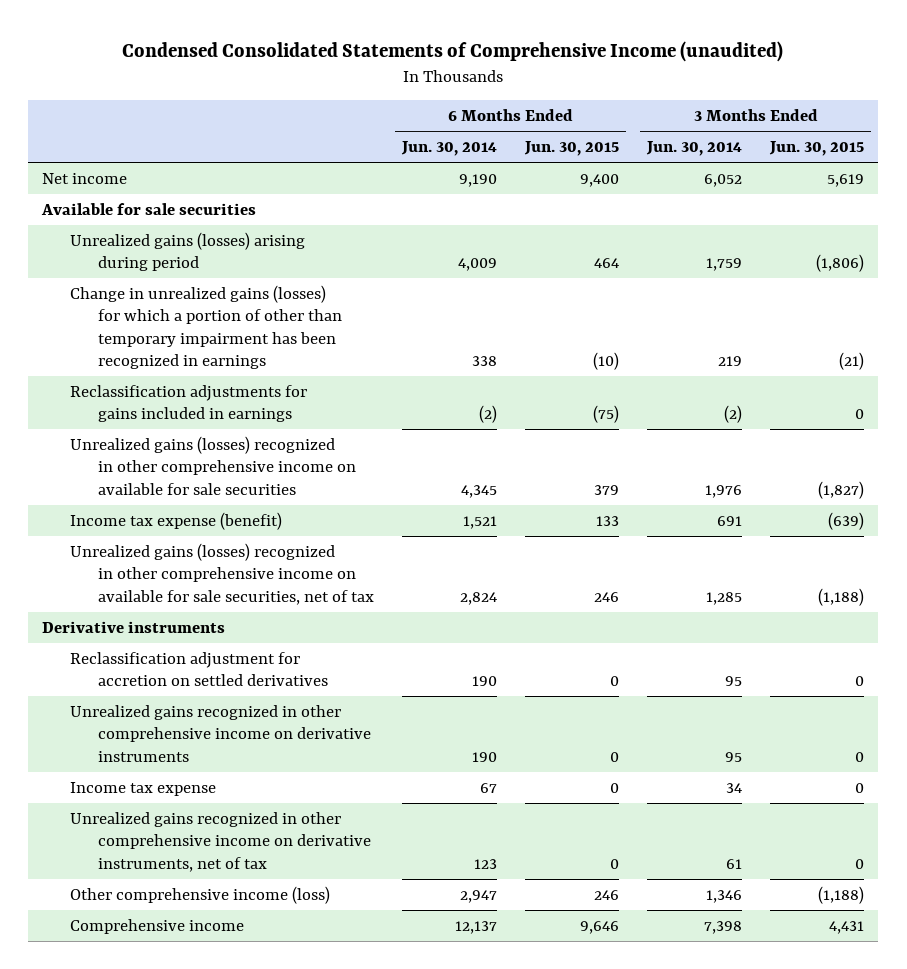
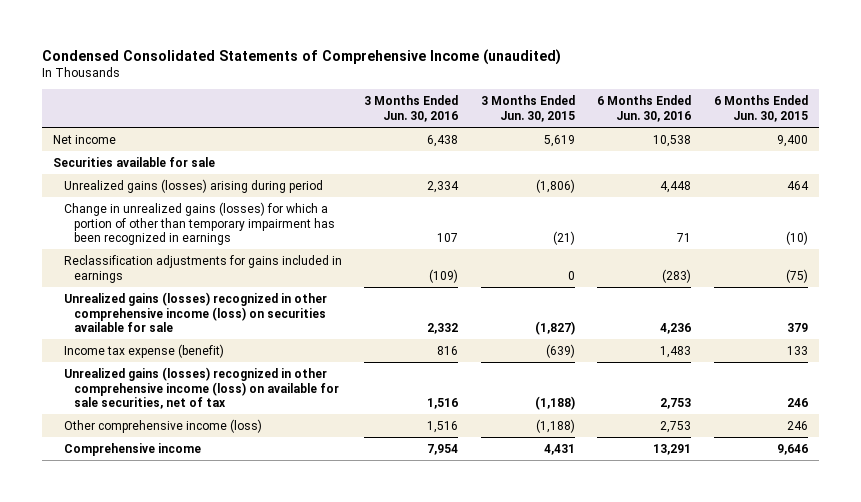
[401,140,498,156] Jun. 30, 2014 -> none
[646,140,743,156] Jun. 30, 2014 -> none
none -> [364,95,459,122] 3 Months Ended Jun. 30, 2016
none -> [597,95,692,122] 6 Months Ended Jun. 30, 2016
[41,202,257,215] Available for sale securities -> [53,156,216,167] Securities available for sale
[70,435,357,495] Unrealized gains (losses) recognized in other comprehensive income on available for sale securities -> [63,291,327,333] Unrealized gains (losses) recognized in other comprehensive income (loss) on securities available for sale
[42,620,226,633] Derivative instruments -> none
[70,651,329,687] Reclassification adjustment for accretion on settled derivatives -> none
[70,704,372,762] Unrealized gains recognized in other comprehensive income on derivative instruments -> none
[70,781,217,796] Income tax expense -> none
[70,811,372,872] Unrealized gains recognized in other comprehensive income on derivative instruments, net of tax -> none
[70,542,375,605] Unrealized gains (losses) recognized in other comprehensive income on available for sale securities, net of tax -> [63,366,339,410] Unrealized gains (losses) recognized in other comprehensive income (loss) on available for sale securities, net of tax

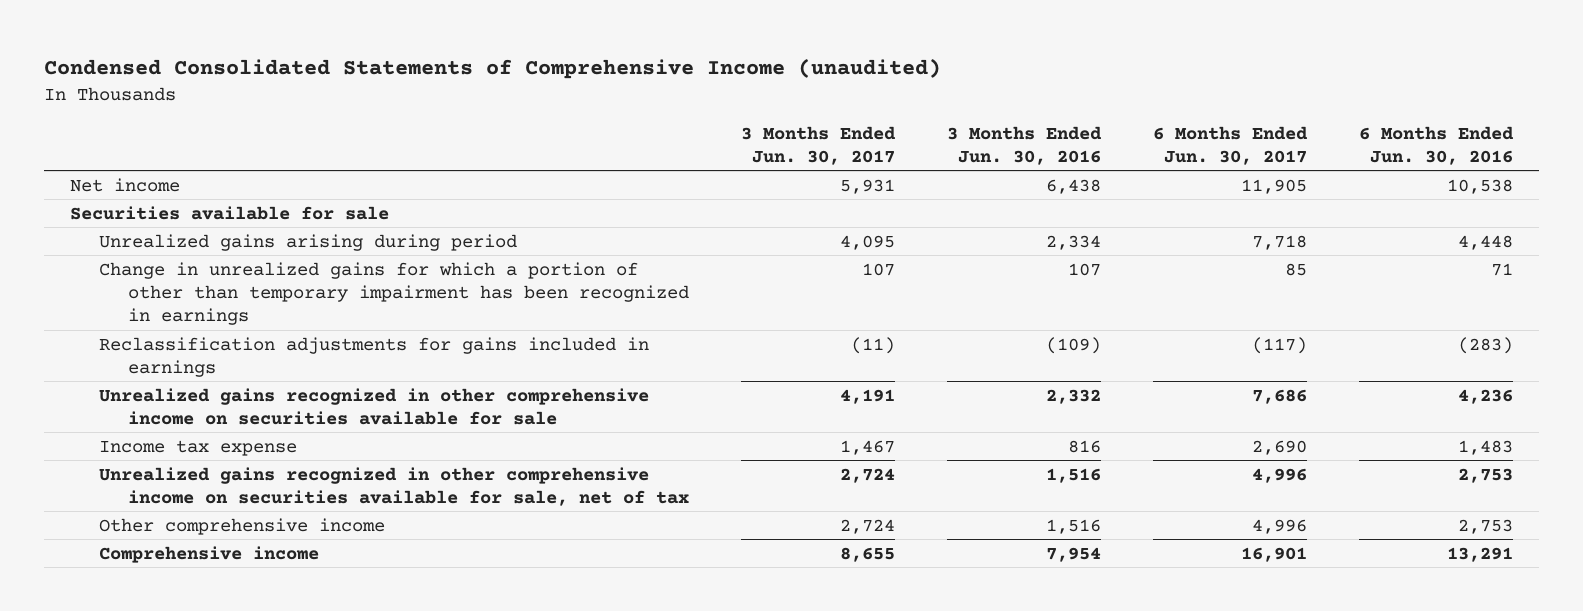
[480,95,575,122] 3 Months Ended Jun. 30, 2015 -> none
[713,95,808,122] 6 Months Ended Jun. 30, 2015 -> none
none -> [740,125,896,166] 3 Months Ended Jun. 30, 2017
none -> [1153,125,1309,166] 6 Months Ended Jun. 30, 2017
[63,178,323,193] Unrealized gains (losses) arising during period -> [98,233,517,251] Unrealized gains arising during period
[63,201,335,246] Change in unrealized gains (losses) for which a portion of other than temporary impairment has been recognized in earnings -> [98,261,689,326] Change in unrealized gains for which a portion of other than temporary impairment has been recognized in earnings
[63,291,327,333] Unrealized gains (losses) recognized in other comprehensive income (loss) on securities available for sale -> [98,387,649,425] Unrealized gains recognized in other comprehensive income on securities available for sale
[63,343,224,358] Income tax expense (benefit) -> [98,439,297,456] Income tax expense
[63,366,339,410] Unrealized gains (losses) recognized in other comprehensive income (loss) on available for sale securities, net of tax -> [98,466,689,506] Unrealized gains recognized in other comprehensive income on securities available for sale, net of tax
[63,418,262,433] Other comprehensive income (loss) -> [98,517,385,535] Other comprehensive income

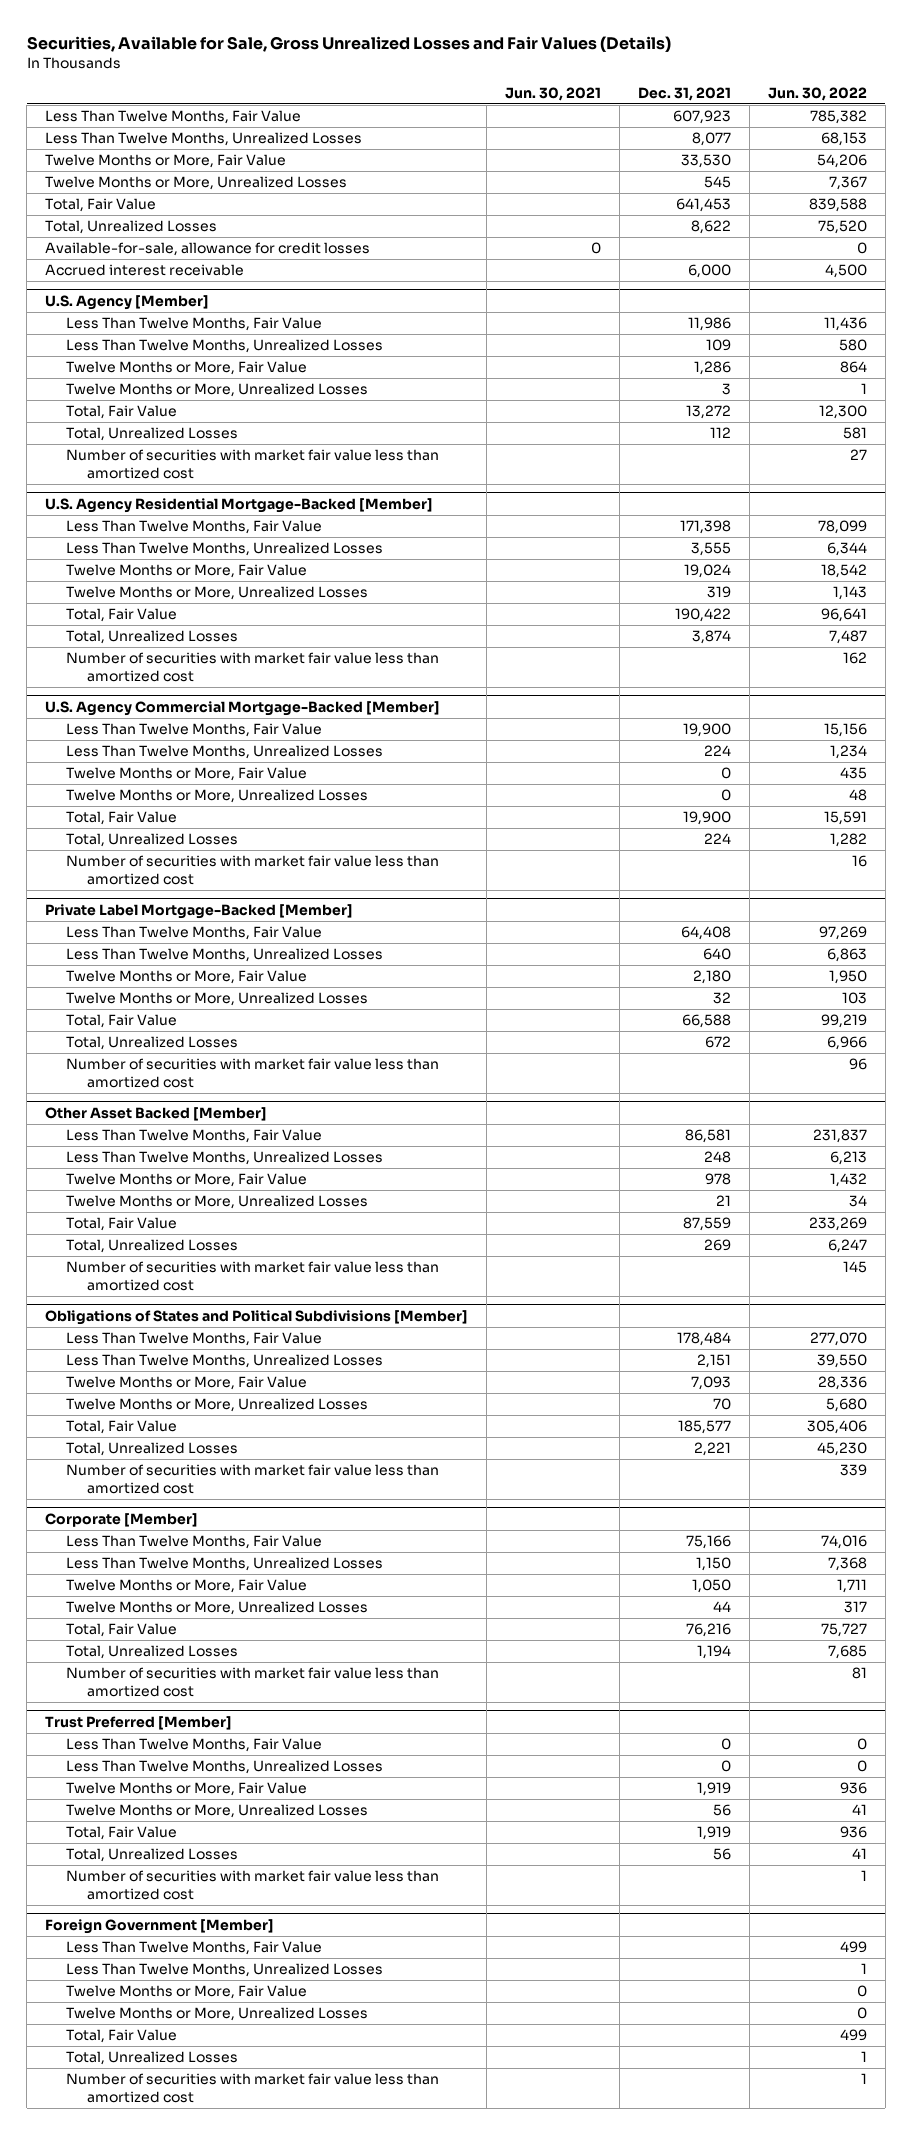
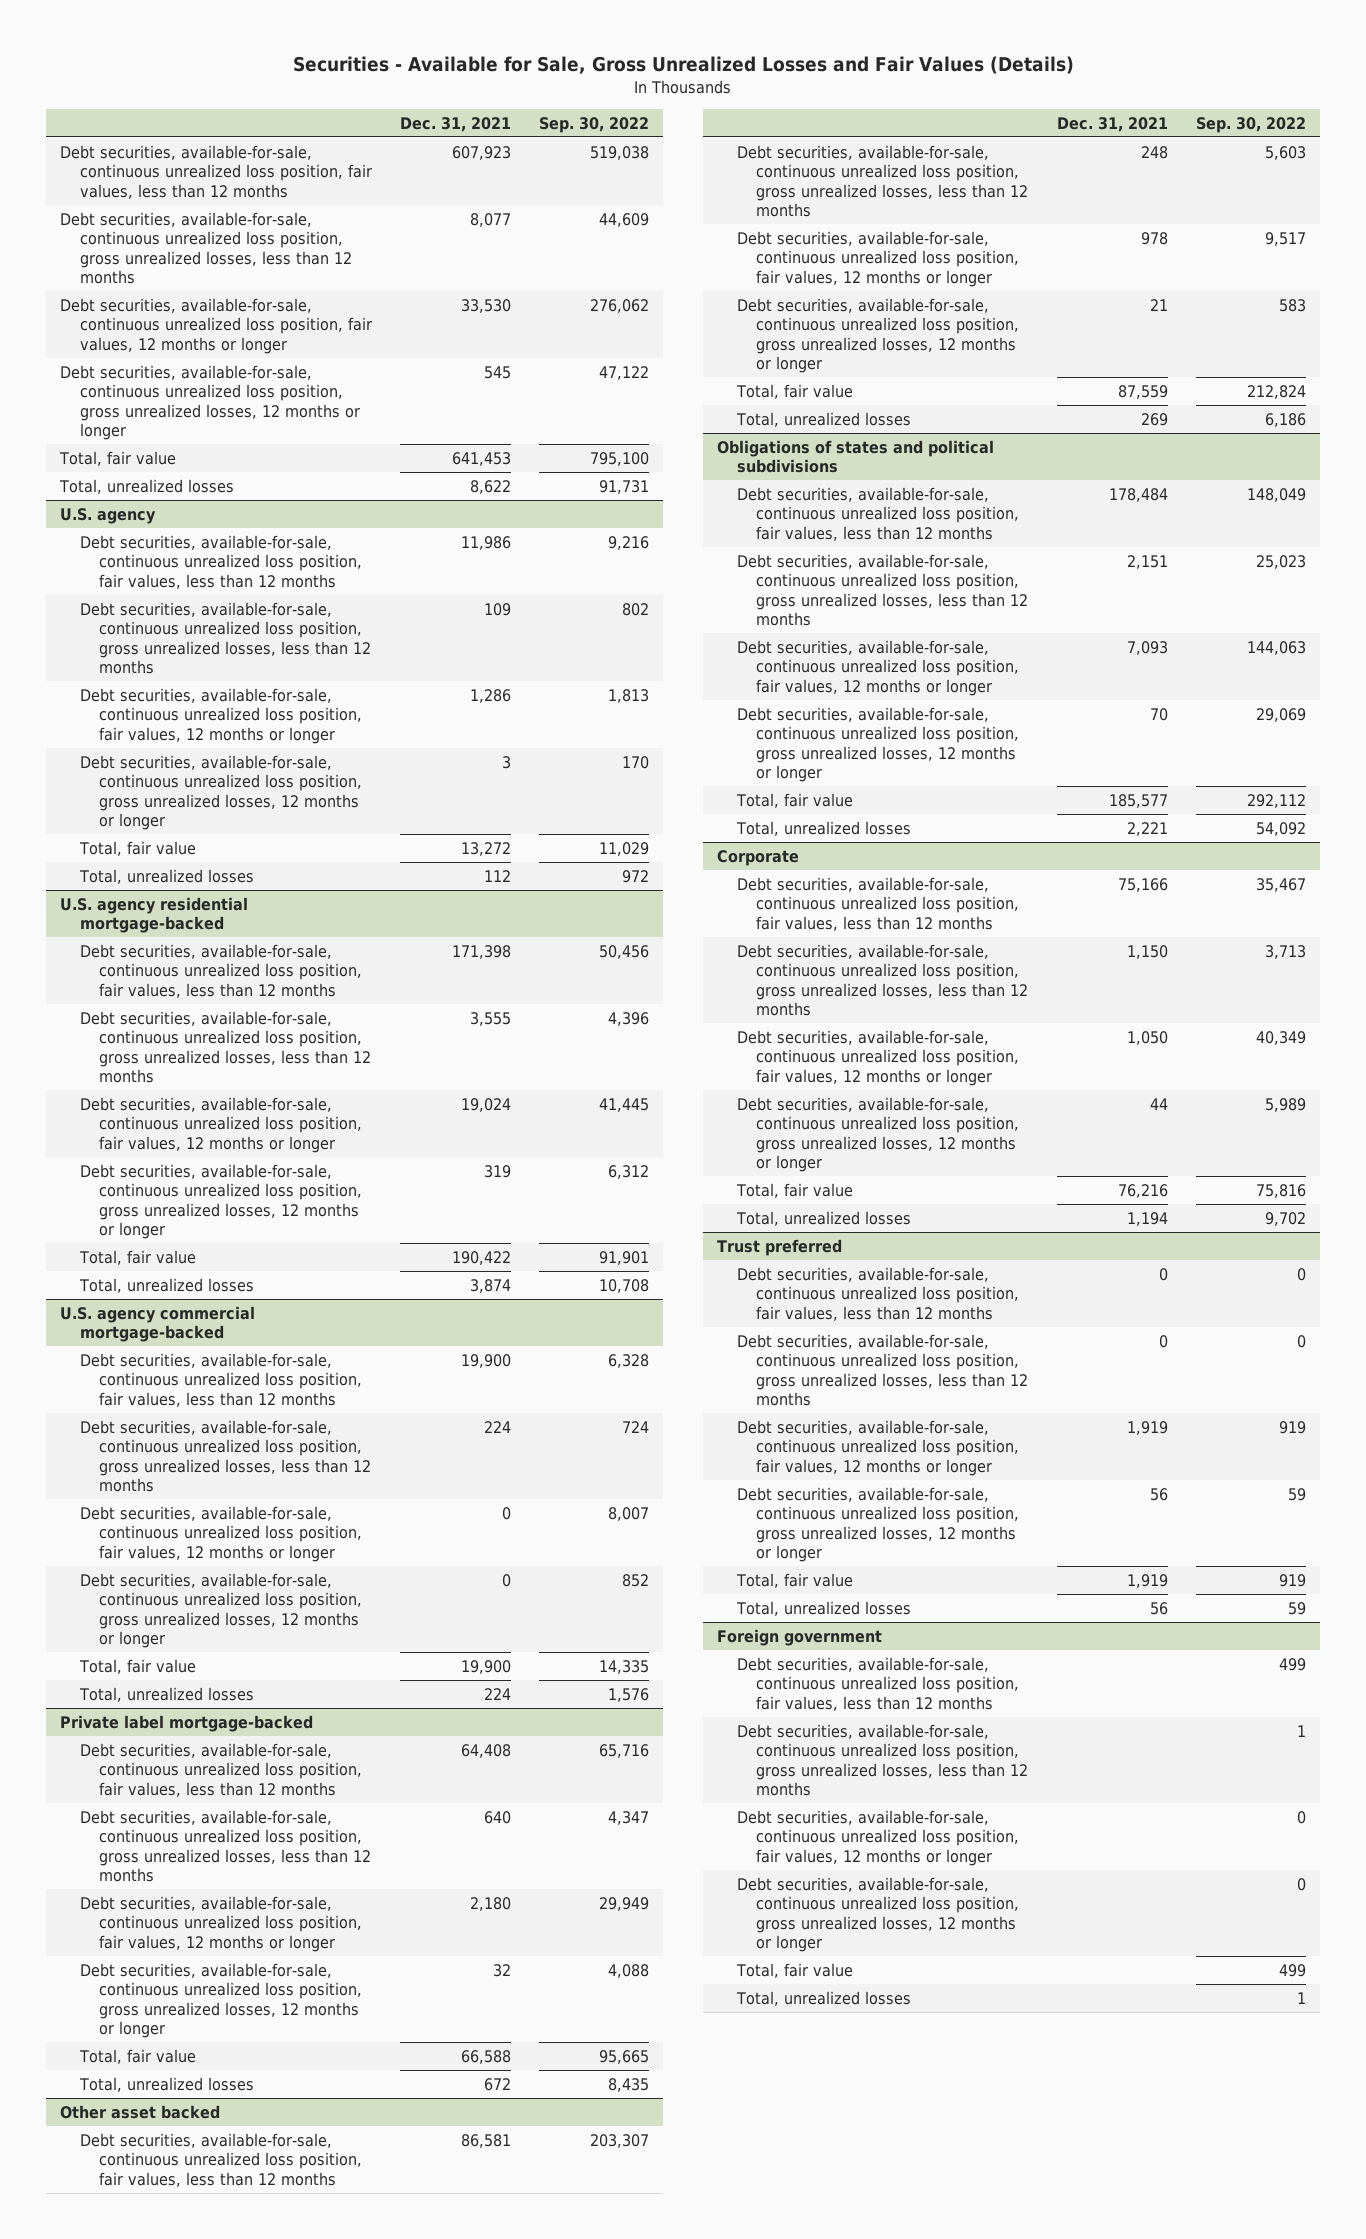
[26,35,671,52] Securities, Available for Sale, Gross Unrealized Losses and Fair Values (Details) -> [293,55,1075,74] Securities - Available for Sale, Gross Unrealized Losses and Fair Values (Details)
[505,86,602,101] Jun. 30, 2021 -> none
[767,86,867,101] Jun. 30, 2022 -> none
none -> [538,116,649,133] Sep. 30, 2022
[45,242,371,257] Available-for-sale, allowance for credit losses -> none
[45,264,245,277] Accrued interest receivable -> none
[66,449,440,479] Number of securities with market fair value less than amortized cost -> none
[66,652,440,682] Number of securities with market fair value less than amortized cost -> none
[66,855,440,885] Number of securities with market fair value less than amortized cost -> none
[66,1058,440,1088] Number of securities with market fair value less than amortized cost -> none
[66,1261,440,1291] Number of securities with market fair value less than amortized cost -> none
[66,1464,440,1494] Number of securities with market fair value less than amortized cost -> none
[66,1667,440,1697] Number of securities with market fair value less than amortized cost -> none
[66,1870,440,1900] Number of securities with market fair value less than amortized cost -> none
[66,2073,440,2103] Number of securities with market fair value less than amortized cost -> none
[45,110,302,125] Less Than Twelve Months, Fair Value -> [60,144,372,199] Debt securities, available-for-sale, continuous unrealized loss position, fair values, less than 12 months
[45,132,363,147] Less Than Twelve Months, Unrealized Losses -> [60,211,352,285] Debt securities, available-for-sale, continuous unrealized loss position, gross unrealized losses, less than 12 months
[45,154,287,169] Twelve Months or More, Fair Value -> [60,297,372,354] Debt securities, available-for-sale, continuous unrealized loss position, fair values, 12 months or longer
[45,176,348,191] Twelve Months or More, Unrealized Losses -> [60,364,360,441] Debt securities, available-for-sale, continuous unrealized loss position, gross unrealized losses, 12 months or longer
[45,198,157,213] Total, Fair Value -> [59,450,177,466] Total, fair value
[45,220,218,235] Total, Unrealized Losses -> [59,478,235,494] Total, unrealized losses
[45,295,210,311] U.S. Agency [Member] -> [60,507,157,524] U.S. agency
[66,317,323,332] Less Than Twelve Months, Fair Value -> [79,534,363,589] Debt securities, available-for-sale, continuous unrealized loss position, fair values, less than 12 months
[66,339,384,354] Less Than Twelve Months, Unrealized Losses -> [79,601,372,675] Debt securities, available-for-sale, continuous unrealized loss position, gross unrealized losses, less than 12 months
[66,361,308,376] Twelve Months or More, Fair Value -> [79,687,363,744] Debt securities, available-for-sale, continuous unrealized loss position, fair values, 12 months or longer
[66,383,369,398] Twelve Months or More, Unrealized Losses -> [79,754,363,831] Debt securities, available-for-sale, continuous unrealized loss position, gross unrealized losses, 12 months or longer
[66,405,178,420] Total, Fair Value -> [78,840,196,856] Total, fair value
[66,427,239,442] Total, Unrealized Losses -> [78,868,254,884] Total, unrealized losses
[45,498,434,514] U.S. Agency Residential Mortgage-Backed [Member] -> [60,896,249,934] U.S. agency residential mortgage-backed
[66,520,323,535] Less Than Twelve Months, Fair Value -> [79,943,363,998] Debt securities, available-for-sale, continuous unrealized loss position, fair values, less than 12 months
[66,542,384,557] Less Than Twelve Months, Unrealized Losses -> [79,1010,372,1084] Debt securities, available-for-sale, continuous unrealized loss position, gross unrealized losses, less than 12 months
[66,564,308,579] Twelve Months or More, Fair Value -> [79,1096,363,1153] Debt securities, available-for-sale, continuous unrealized loss position, fair values, 12 months or longer
[66,586,369,601] Twelve Months or More, Unrealized Losses -> [79,1163,363,1240] Debt securities, available-for-sale, continuous unrealized loss position, gross unrealized losses, 12 months or longer
[66,608,178,623] Total, Fair Value -> [78,1249,196,1265] Total, fair value
[66,630,239,645] Total, Unrealized Losses -> [78,1277,254,1293] Total, unrealized losses
[45,701,441,717] U.S. Agency Commercial Mortgage-Backed [Member] -> [60,1305,256,1343] U.S. agency commercial mortgage-backed
[66,723,323,738] Less Than Twelve Months, Fair Value -> [79,1352,363,1407] Debt securities, available-for-sale, continuous unrealized loss position, fair values, less than 12 months
[66,745,384,760] Less Than Twelve Months, Unrealized Losses -> [79,1419,372,1493] Debt securities, available-for-sale, continuous unrealized loss position, gross unrealized losses, less than 12 months
[66,767,308,782] Twelve Months or More, Fair Value -> [79,1505,363,1562] Debt securities, available-for-sale, continuous unrealized loss position, fair values, 12 months or longer
[66,789,369,804] Twelve Months or More, Unrealized Losses -> [79,1572,363,1649] Debt securities, available-for-sale, continuous unrealized loss position, gross unrealized losses, 12 months or longer
[66,811,178,826] Total, Fair Value -> [78,1658,196,1674] Total, fair value
[66,833,239,848] Total, Unrealized Losses -> [78,1686,254,1702] Total, unrealized losses
[45,904,354,920] Private Label Mortgage-Backed [Member] -> [60,1714,314,1732] Private label mortgage-backed
[66,926,323,941] Less Than Twelve Months, Fair Value -> [79,1742,363,1797] Debt securities, available-for-sale, continuous unrealized loss position, fair values, less than 12 months
[66,948,384,963] Less Than Twelve Months, Unrealized Losses -> [79,1809,372,1883] Debt securities, available-for-sale, continuous unrealized loss position, gross unrealized losses, less than 12 months
[66,970,308,985] Twelve Months or More, Fair Value -> [79,1895,363,1952] Debt securities, available-for-sale, continuous unrealized loss position, fair values, 12 months or longer
[66,992,369,1007] Twelve Months or More, Unrealized Losses -> [79,1962,363,2039] Debt securities, available-for-sale, continuous unrealized loss position, gross unrealized losses, 12 months or longer
[66,1014,178,1029] Total, Fair Value -> [78,2048,196,2064] Total, fair value
[66,1036,239,1051] Total, Unrealized Losses -> [78,2076,254,2092] Total, unrealized losses
[45,1107,268,1122] Other Asset Backed [Member] -> [60,2104,221,2119] Other asset backed
[66,1129,323,1144] Less Than Twelve Months, Fair Value -> [79,2132,363,2187] Debt securities, available-for-sale, continuous unrealized loss position, fair values, less than 12 months
[66,1151,384,1166] Less Than Twelve Months, Unrealized Losses -> [736,144,1029,218] Debt securities, available-for-sale, continuous unrealized loss position, gross unrealized losses, less than 12 months
[66,1173,308,1188] Twelve Months or More, Fair Value -> [736,230,1020,287] Debt securities, available-for-sale, continuous unrealized loss position, fair values, 12 months or longer
[66,1195,369,1210] Twelve Months or More, Unrealized Losses -> [736,297,1020,374] Debt securities, available-for-sale, continuous unrealized loss position, gross unrealized losses, 12 months or longer
[66,1217,178,1232] Total, Fair Value -> [735,383,853,399] Total, fair value
[66,1239,239,1254] Total, Unrealized Losses -> [735,411,911,427] Total, unrealized losses
[45,1310,469,1326] Obligations of States and Political Subdivisions [Member] -> [717,439,995,474] Obligations of states and political subdivisions
[66,1332,323,1347] Less Than Twelve Months, Fair Value -> [736,486,1020,541] Debt securities, available-for-sale, continuous unrealized loss position, fair values, less than 12 months
[66,1354,384,1369] Less Than Twelve Months, Unrealized Losses -> [736,553,1029,627] Debt securities, available-for-sale, continuous unrealized loss position, gross unrealized losses, less than 12 months
[66,1376,308,1391] Twelve Months or More, Fair Value -> [736,639,1020,696] Debt securities, available-for-sale, continuous unrealized loss position, fair values, 12 months or longer
[66,1398,369,1413] Twelve Months or More, Unrealized Losses -> [736,706,1020,783] Debt securities, available-for-sale, continuous unrealized loss position, gross unrealized losses, 12 months or longer
[66,1420,178,1435] Total, Fair Value -> [735,792,853,808] Total, fair value
[66,1442,239,1457] Total, Unrealized Losses -> [735,820,911,836] Total, unrealized losses
[45,1513,199,1528] Corporate [Member] -> [717,849,800,866] Corporate
[66,1535,323,1550] Less Than Twelve Months, Fair Value -> [736,876,1020,931] Debt securities, available-for-sale, continuous unrealized loss position, fair values, less than 12 months
[66,1557,384,1572] Less Than Twelve Months, Unrealized Losses -> [736,943,1029,1017] Debt securities, available-for-sale, continuous unrealized loss position, gross unrealized losses, less than 12 months
[66,1579,308,1594] Twelve Months or More, Fair Value -> [736,1029,1020,1086] Debt securities, available-for-sale, continuous unrealized loss position, fair values, 12 months or longer
[66,1601,369,1616] Twelve Months or More, Unrealized Losses -> [736,1096,1020,1173] Debt securities, available-for-sale, continuous unrealized loss position, gross unrealized losses, 12 months or longer
[66,1623,178,1638] Total, Fair Value -> [735,1182,853,1198] Total, fair value
[66,1645,239,1660] Total, Unrealized Losses -> [735,1210,911,1226] Total, unrealized losses
[45,1716,233,1731] Trust Preferred [Member] -> [717,1238,843,1256] Trust preferred
[66,1738,323,1753] Less Than Twelve Months, Fair Value -> [736,1266,1020,1321] Debt securities, available-for-sale, continuous unrealized loss position, fair values, less than 12 months
[66,1760,384,1775] Less Than Twelve Months, Unrealized Losses -> [736,1333,1029,1407] Debt securities, available-for-sale, continuous unrealized loss position, gross unrealized losses, less than 12 months
[66,1782,308,1797] Twelve Months or More, Fair Value -> [736,1419,1020,1476] Debt securities, available-for-sale, continuous unrealized loss position, fair values, 12 months or longer
[66,1804,369,1819] Twelve Months or More, Unrealized Losses -> [736,1486,1020,1563] Debt securities, available-for-sale, continuous unrealized loss position, gross unrealized losses, 12 months or longer
[66,1826,178,1841] Total, Fair Value -> [735,1572,853,1588] Total, fair value
[66,1848,239,1863] Total, Unrealized Losses -> [735,1600,911,1616] Total, unrealized losses
[45,1919,275,1935] Foreign Government [Member] -> [717,1628,883,1646] Foreign government
[66,1941,323,1956] Less Than Twelve Months, Fair Value -> [736,1656,1020,1711] Debt securities, available-for-sale, continuous unrealized loss position, fair values, less than 12 months
[66,1963,384,1978] Less Than Twelve Months, Unrealized Losses -> [736,1723,1029,1797] Debt securities, available-for-sale, continuous unrealized loss position, gross unrealized losses, less than 12 months
[66,1985,308,2000] Twelve Months or More, Fair Value -> [736,1809,1020,1866] Debt securities, available-for-sale, continuous unrealized loss position, fair values, 12 months or longer
[66,2007,369,2022] Twelve Months or More, Unrealized Losses -> [736,1876,1020,1953] Debt securities, available-for-sale, continuous unrealized loss position, gross unrealized losses, 12 months or longer
[66,2029,178,2044] Total, Fair Value -> [735,1962,853,1978] Total, fair value
[66,2051,239,2066] Total, Unrealized Losses -> [735,1990,911,2006] Total, unrealized losses

